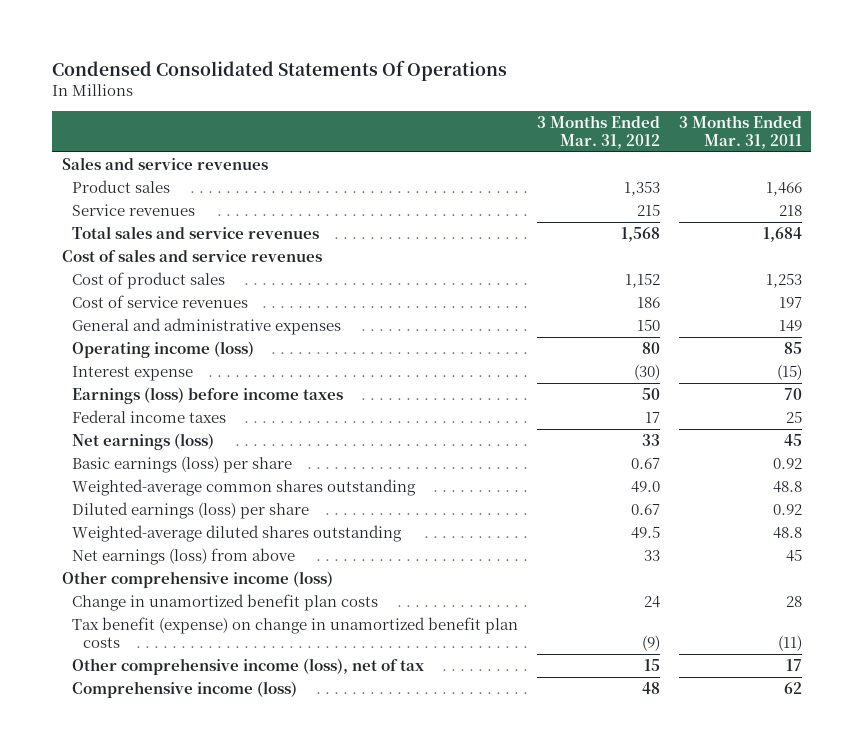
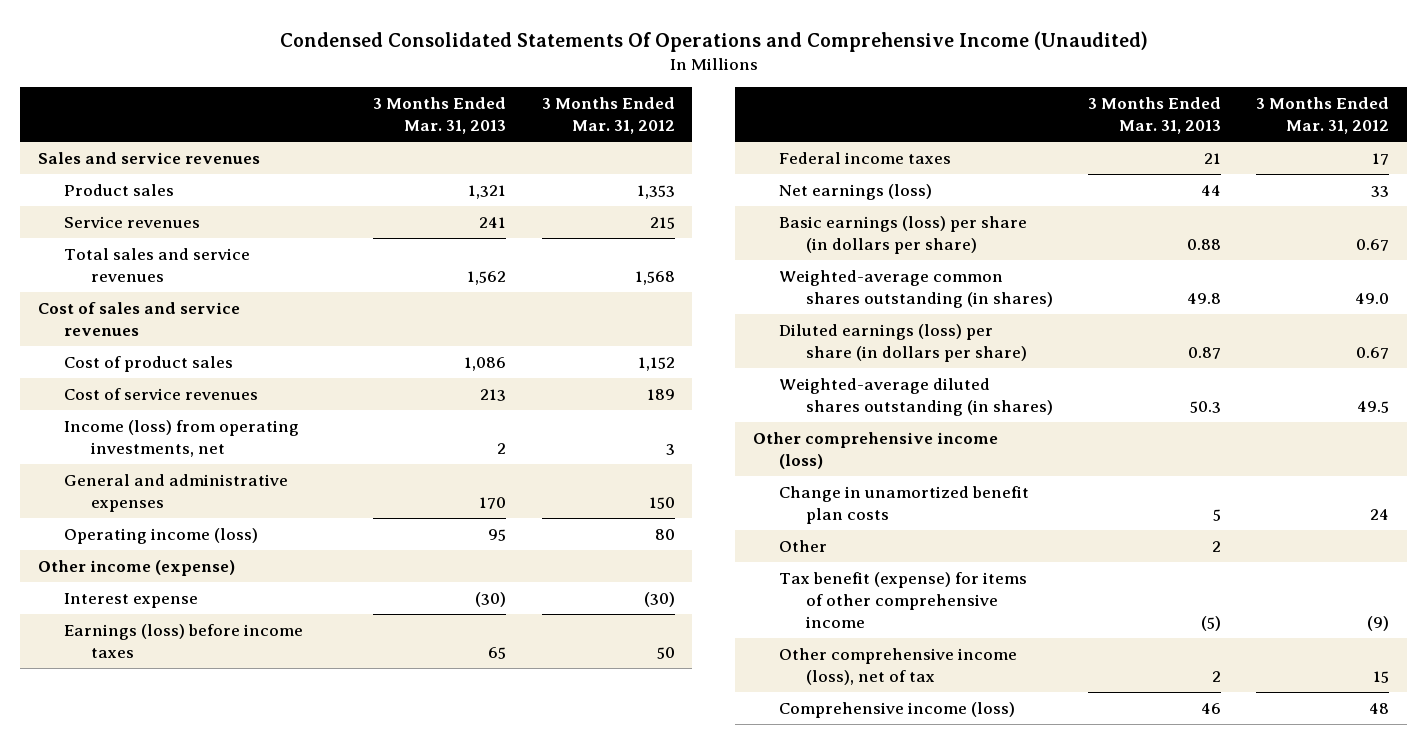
[52,59,508,81] Condensed Consolidated Statements Of Operations -> [279,31,1148,53] Condensed Consolidated Statements Of Operations and Comprehensive Income (Unaudited)
[678,115,802,150] 3 Months Ended Mar. 31, 2011 -> none
none -> [373,97,507,135] 3 Months Ended Mar. 31, 2013
[637,296,661,308] 186 -> [646,388,675,400] 189
none -> [64,419,300,457] Income (loss) from operating investments, net
none -> [38,559,236,576] Other income (expense)
[72,547,296,565] Net earnings (loss) from above -> none
[72,455,293,473] Basic earnings (loss) per share -> [779,215,1028,254] Basic earnings (loss) per share (in dollars per share)
[72,478,417,496] Weighted-average common shares outstanding -> [779,269,1053,308] Weighted-average common shares outstanding (in shares)
[72,501,310,519] Diluted earnings (loss) per share -> [779,323,1027,362] Diluted earnings (loss) per share (in dollars per share)
[72,524,403,542] Weighted-average diluted shares outstanding -> [779,377,1053,416] Weighted-average diluted shares outstanding (in shares)
[72,616,519,648] Tax benefit (expense) on change in unamortized benefit plan costs -> none
none -> [779,539,828,552] Other
none -> [779,571,1028,629] Tax benefit (expense) for items of other comprehensive income

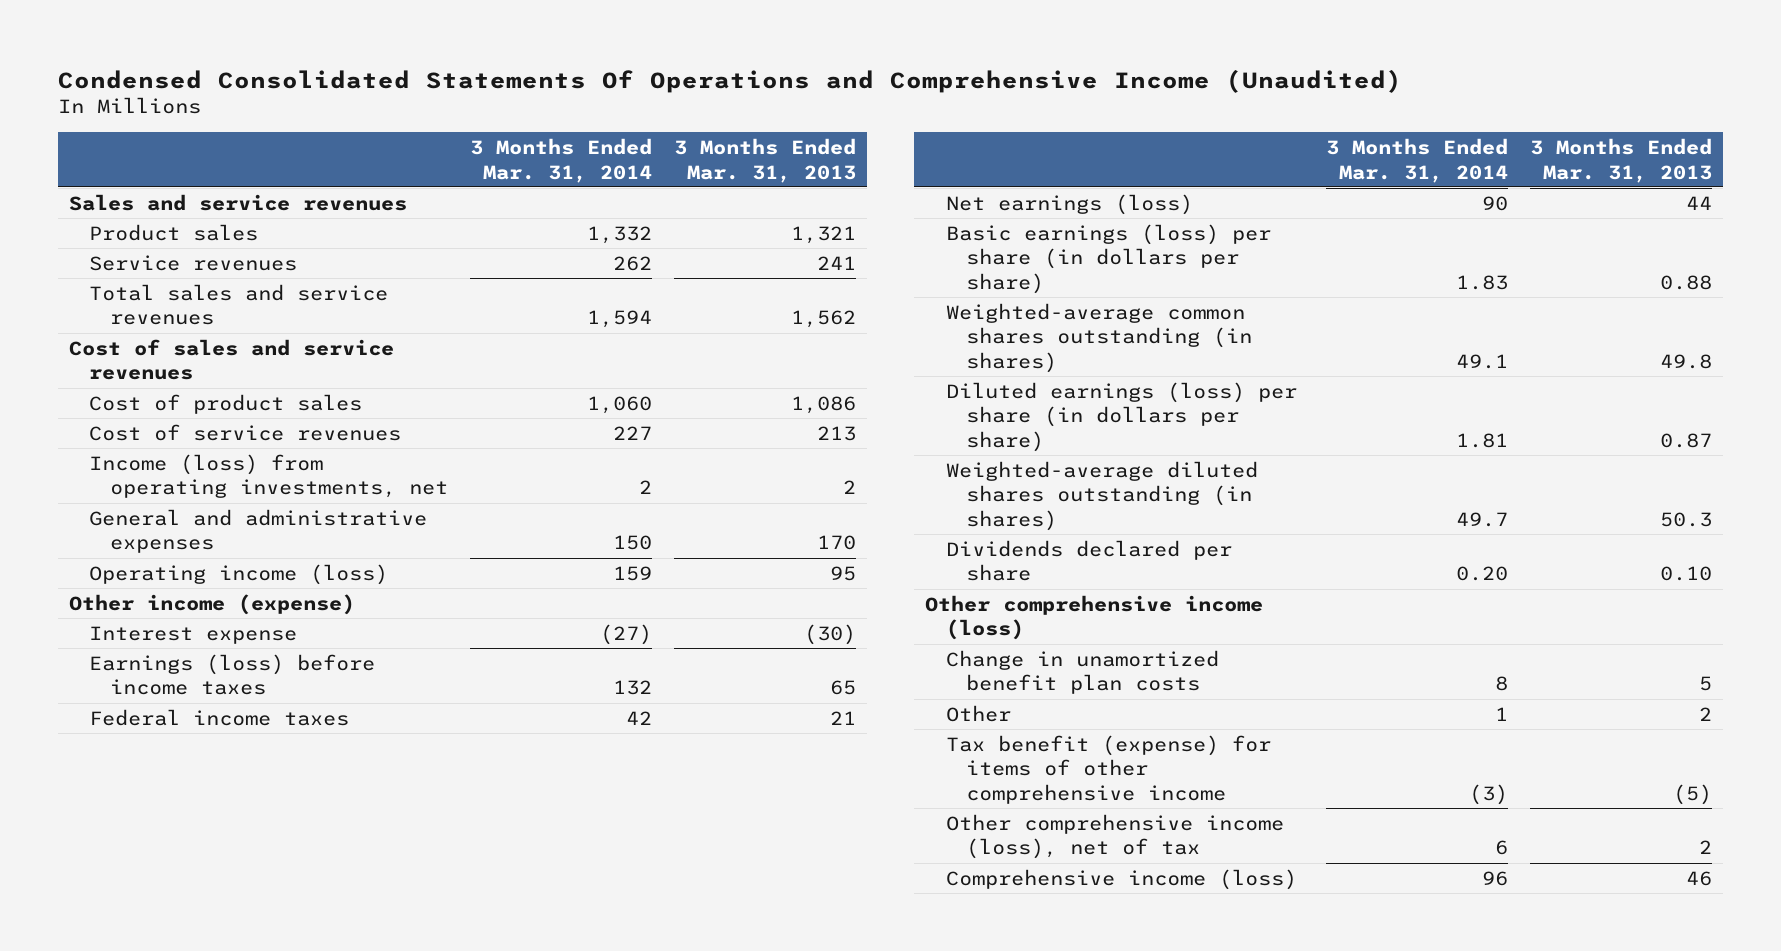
[541,97,675,135] 3 Months Ended Mar. 31, 2012 -> none
none -> [469,138,652,183] 3 Months Ended Mar. 31, 2014
none -> [945,539,1232,582] Dividends declared per share

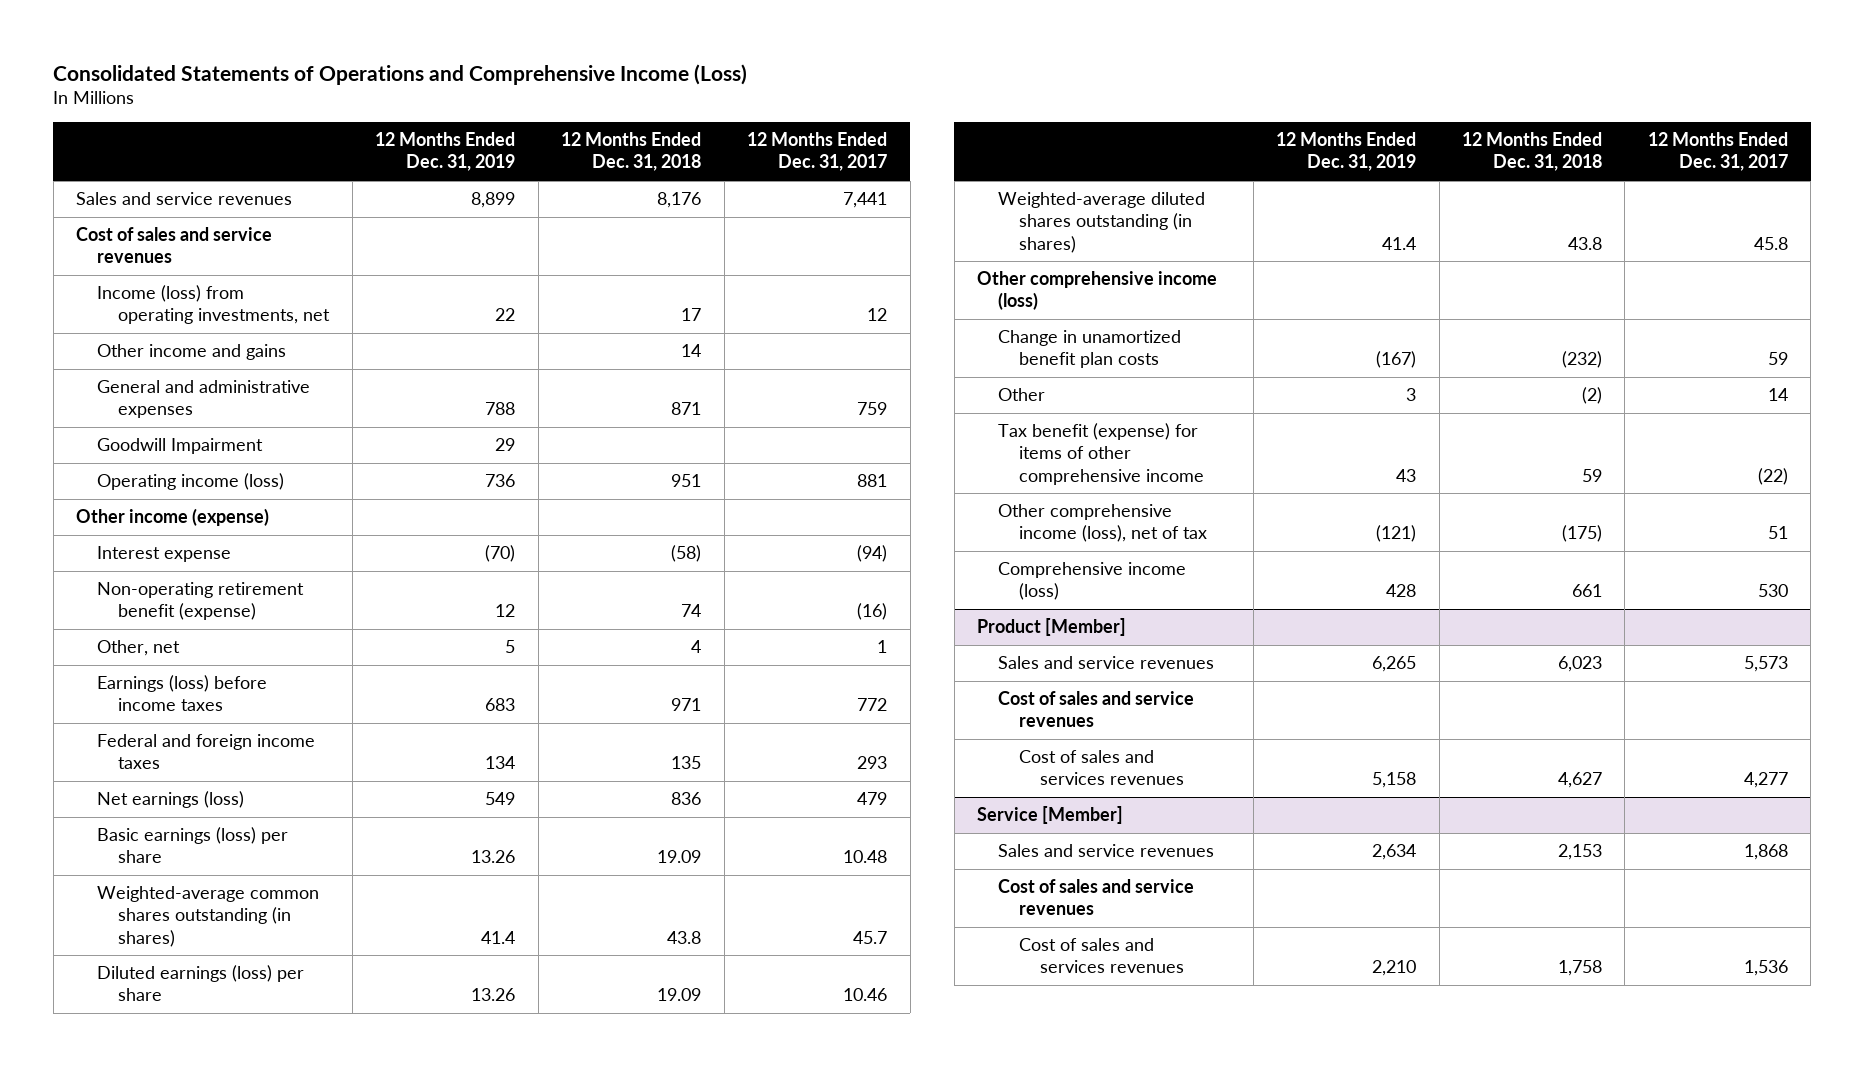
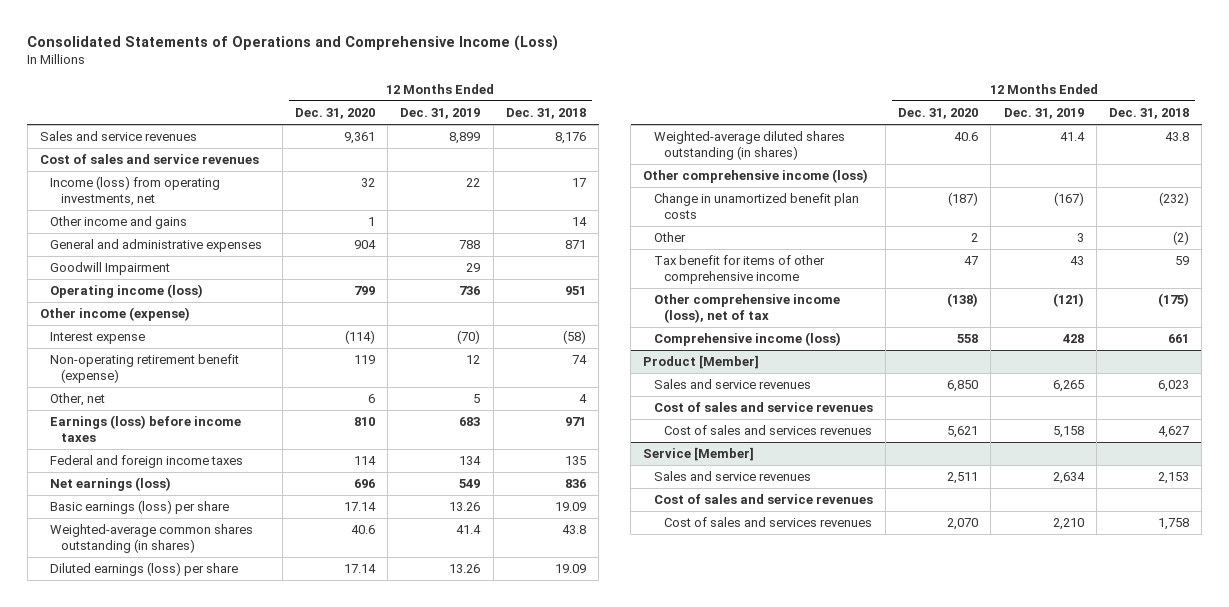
[747,132,888,172] 12 Months Ended Dec. 31, 2017 -> none
none -> [294,107,375,119] Dec. 31, 2020
[998,423,1205,485] Tax benefit (expense) for items of other comprehensive income -> [653,255,825,285] Tax benefit for items of other comprehensive income

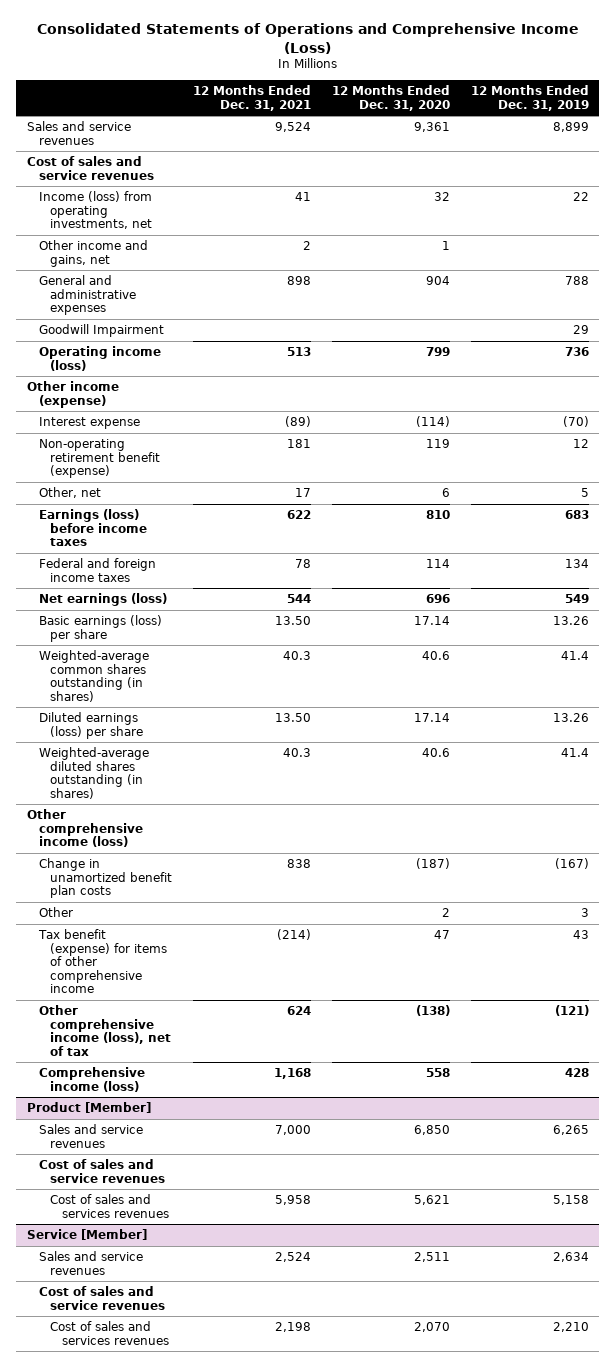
[505,107,586,119] Dec. 31, 2018 -> none
none -> [193,84,312,111] 12 Months Ended Dec. 31, 2021
[50,216,188,230] Other income and gains -> [38,240,148,267] Other income and gains, net
[653,255,825,285] Tax benefit for items of other comprehensive income -> [37,929,168,994] Tax benefit (expense) for items of other comprehensive income

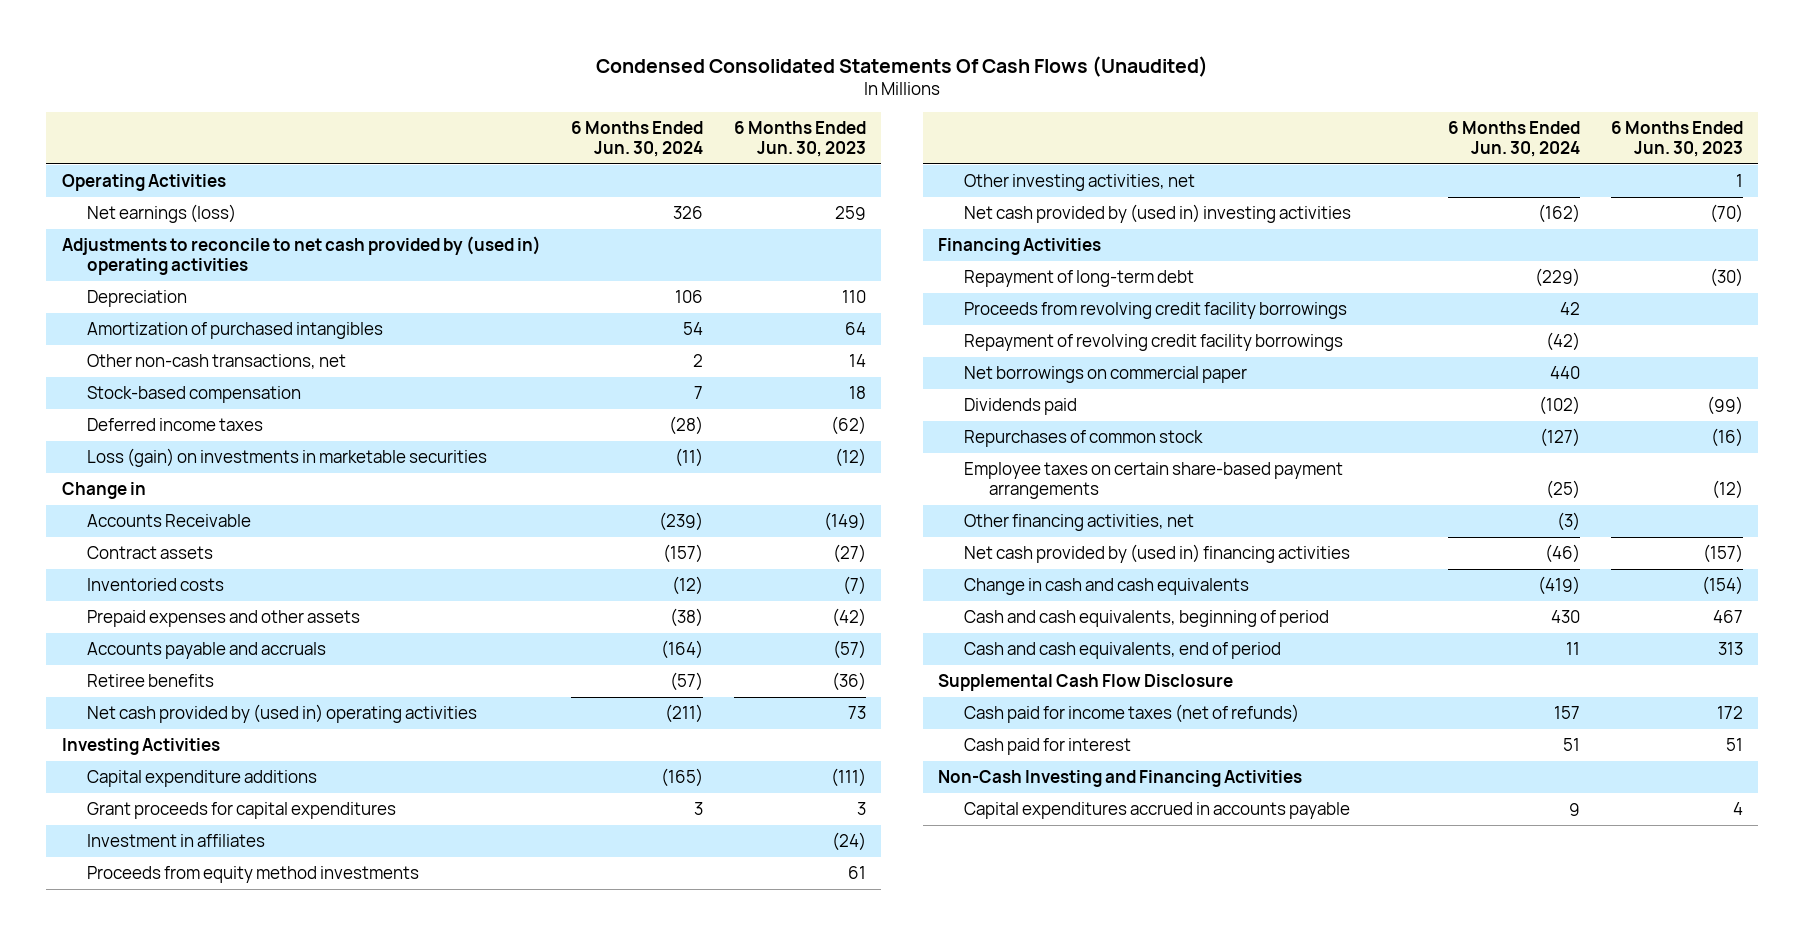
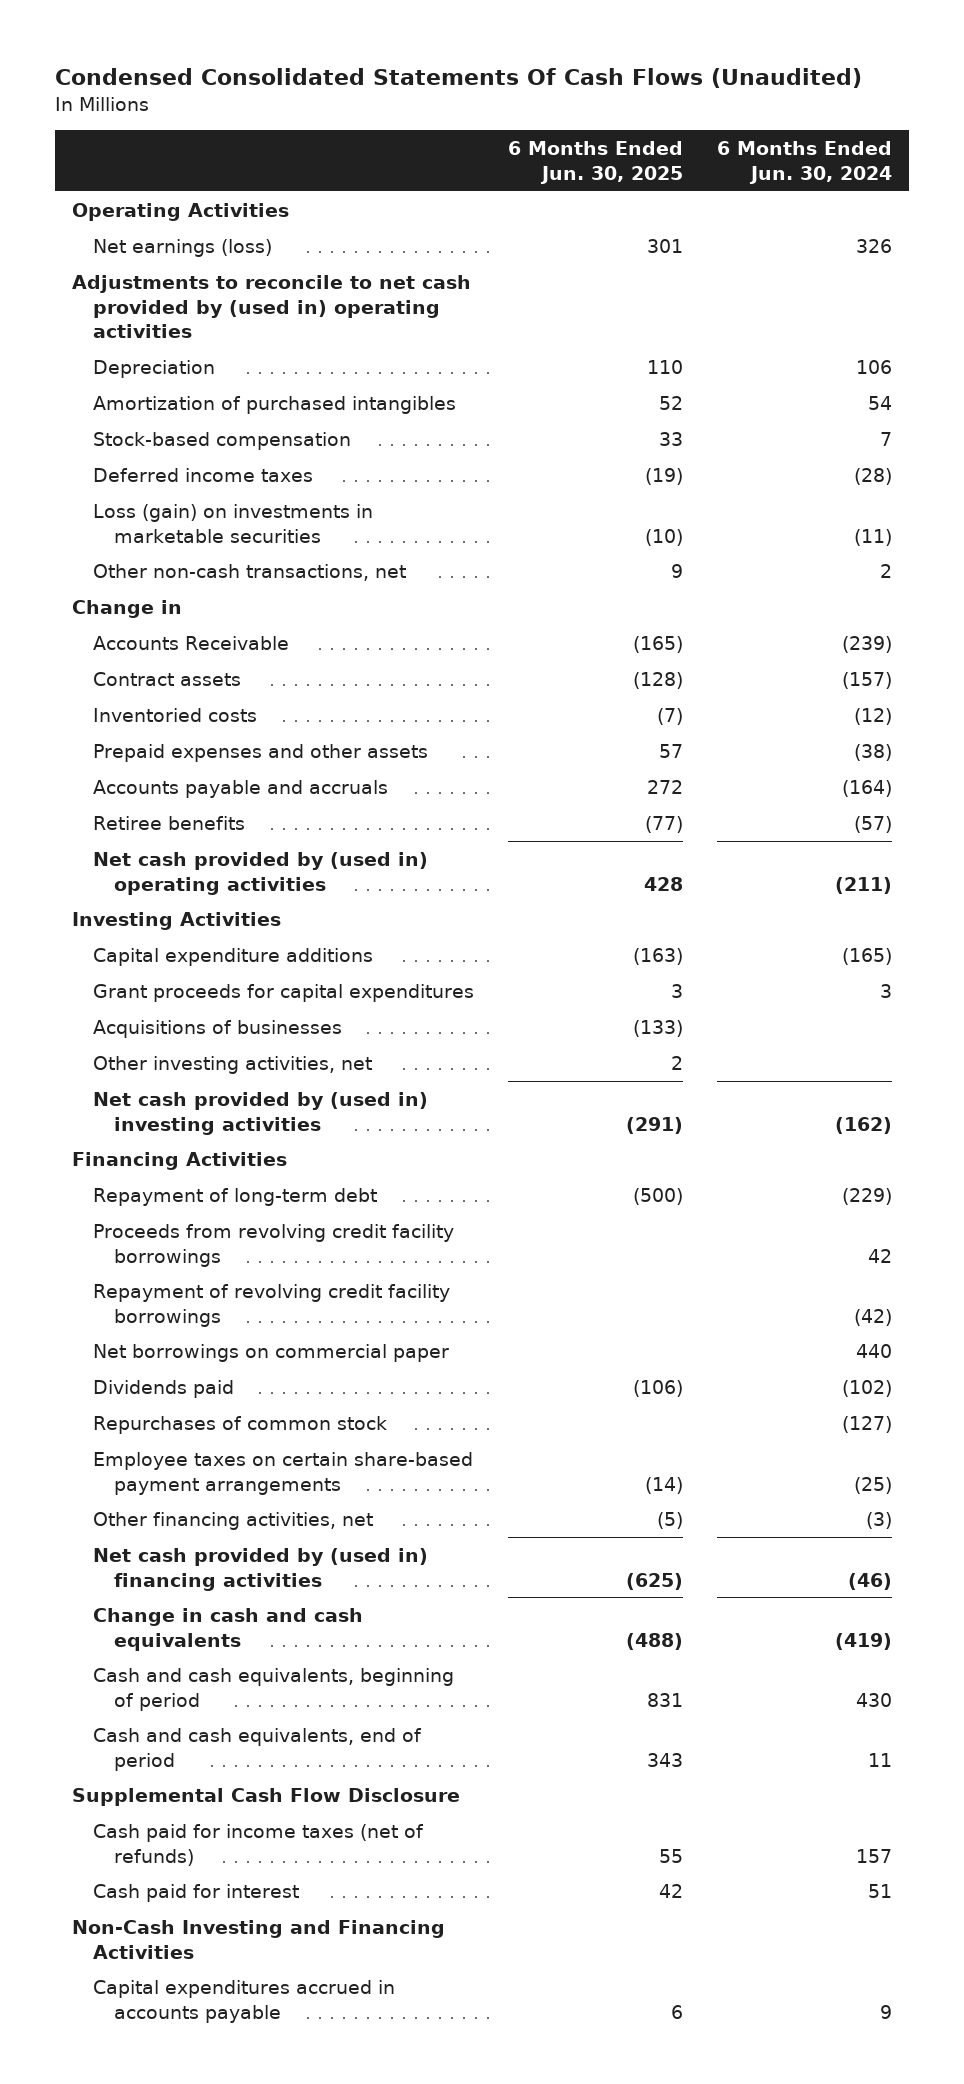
[733,121,866,158] 6 Months Ended Jun. 30, 2023 -> none
none -> [507,141,683,184] 6 Months Ended Jun. 30, 2025
[86,353,346,369] Other non-cash transactions, net -> [93,563,407,581] Other non-cash transactions, net
[86,833,265,847] Investment in affiliates -> none
[86,865,419,883] Proceeds from equity method investments -> none
none -> [93,1019,343,1038] Acquisitions of businesses

